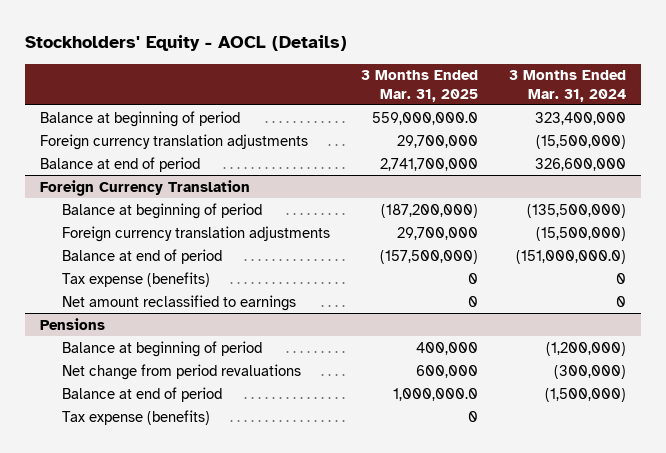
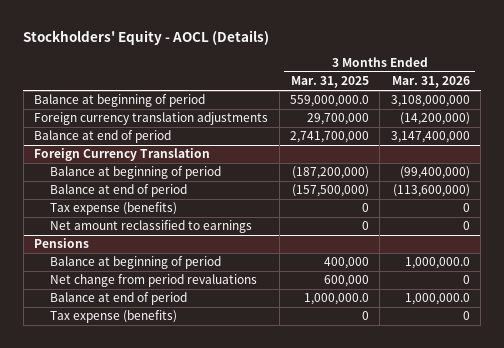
[508,70,626,102] 3 Months Ended Mar. 31, 2024 -> none
none -> [391,76,470,89] Mar. 31, 2026
[61,225,330,242] Foreign currency translation adjustments -> none

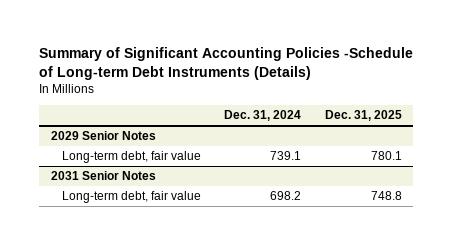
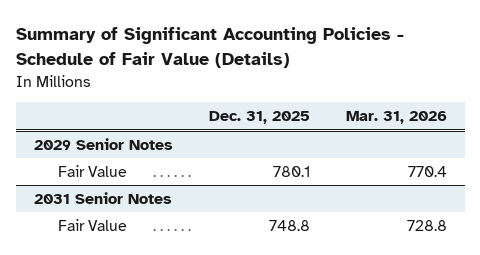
[39,46,414,80] Summary of Significant Accounting Policies -Schedule of Long-term Debt Instruments (Details) -> [15,27,404,69] Summary of Significant Accounting Policies - Schedule of Fair Value (Details)
[224,110,302,122] Dec. 31, 2024 -> none
none -> [345,111,447,125] Mar. 31, 2026
[62,151,202,164] Long-term debt, fair value -> [58,164,128,177] Fair Value
[62,191,202,204] Long-term debt, fair value -> [58,218,128,231] Fair Value

